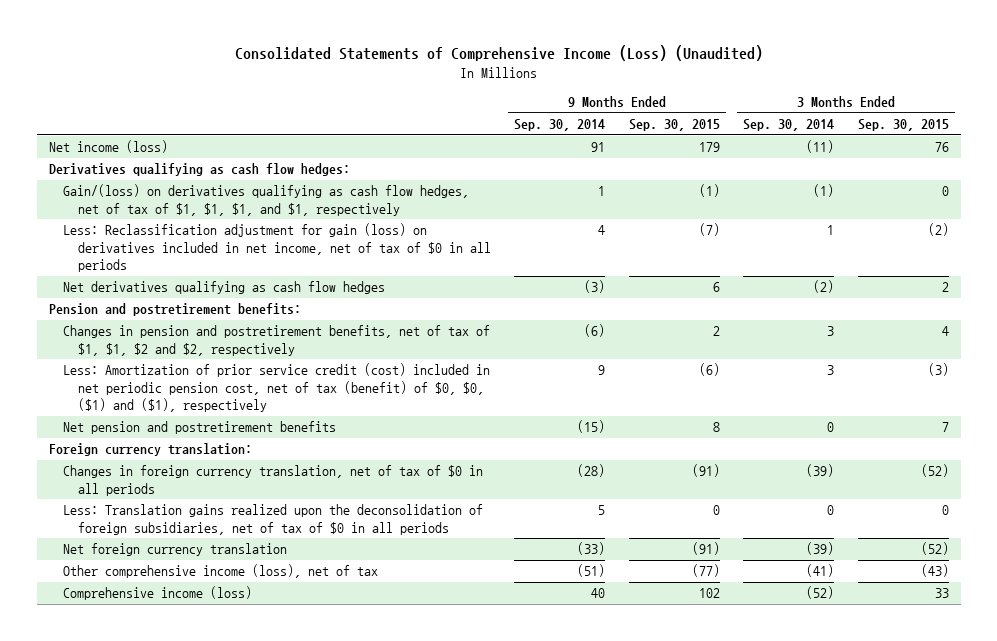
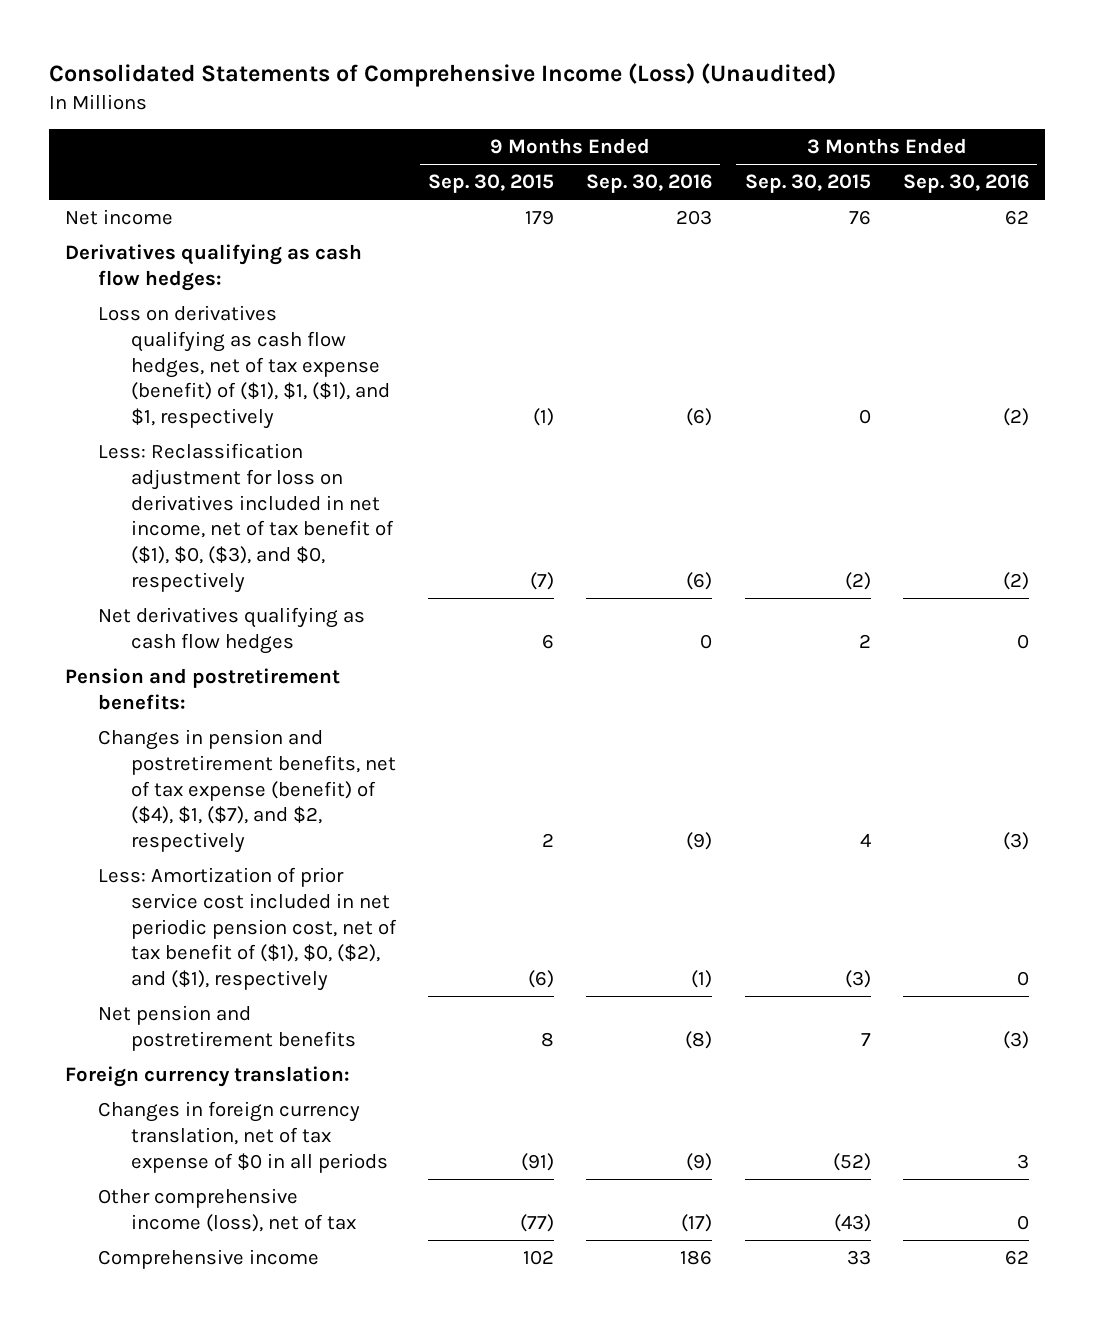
[514,119,606,132] Sep. 30, 2014 -> none
[743,119,835,132] Sep. 30, 2014 -> none
none -> [586,174,713,194] Sep. 30, 2016
none -> [902,174,1029,194] Sep. 30, 2016
[48,140,168,154] Net income (loss) -> [65,209,174,226] Net income
[63,184,470,216] Gain/(loss) on derivatives qualifying as cash flow hedges, net of tax of $1, $1, $1, and $1, respectively -> [98,305,390,430] Loss on derivatives qualifying as cash flow hedges, net of tax expense (benefit) of ($1), $1, ($1), and $1, respectively
[63,223,491,273] Less: Reclassification adjustment for gain (loss) on derivatives included in net income, net of tax of $0 in all periods -> [98,443,394,593] Less: Reclassification adjustment for loss on derivatives included in net income, net of tax benefit of ($1), $0, ($3), and $0, respectively
[63,325,491,356] Changes in pension and postretirement benefits, net of tax of $1, $1, $2 and $2, respectively -> [98,729,396,854] Changes in pension and postretirement benefits, net of tax expense (benefit) of ($4), $1, ($7), and $2, respectively
[63,363,491,413] Less: Amortization of prior service credit (cost) included in net periodic pension cost, net of tax (benefit) of $0, $0, ($1) and ($1), respectively -> [98,867,397,992] Less: Amortization of prior service cost included in net periodic pension cost, net of tax benefit of ($1), $0, ($2), and ($1), respectively
[63,504,484,535] Less: Translation gains realized upon the deconsolidation of foreign subsidiaries, net of tax of $0 in all periods -> none
[63,543,288,557] Net foreign currency translation -> none
[63,465,484,496] Changes in foreign currency translation, net of tax of $0 in all periods -> [98,1101,388,1173] Changes in foreign currency translation, net of tax expense of $0 in all periods
[63,586,253,601] Comprehensive income (loss) -> [98,1249,320,1270] Comprehensive income

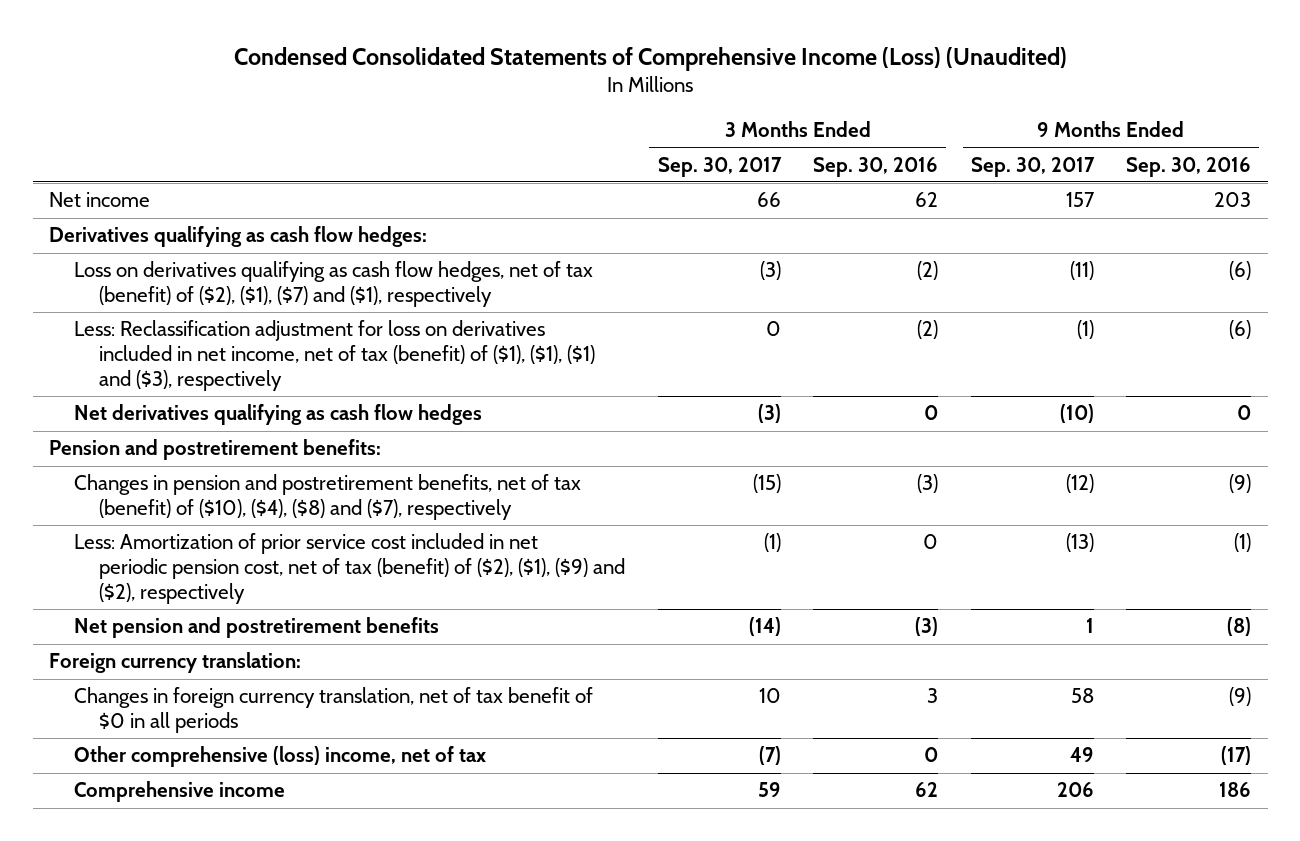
[49,62,837,87] Consolidated Statements of Comprehensive Income (Loss) (Unaudited) -> [234,46,1068,71] Condensed Consolidated Statements of Comprehensive Income (Loss) (Unaudited)
[427,174,554,194] Sep. 30, 2015 -> none
[744,174,871,194] Sep. 30, 2015 -> none
none -> [657,156,782,177] Sep. 30, 2017
none -> [970,156,1095,177] Sep. 30, 2017
[98,305,390,430] Loss on derivatives qualifying as cash flow hedges, net of tax expense (benefit) of ($1), $1, ($1), and $1, respectively -> [74,261,594,308] Loss on derivatives qualifying as cash flow hedges, net of tax (benefit) of ($2), ($1), ($7) and ($1), respectively
[98,443,394,593] Less: Reclassification adjustment for loss on derivatives included in net income, net of tax benefit of ($1), $0, ($3), and $0, respectively -> [74,320,595,392] Less: Reclassification adjustment for loss on derivatives included in net income, net of tax (benefit) of ($1), ($1), ($1) and ($3), respectively
[98,729,396,854] Changes in pension and postretirement benefits, net of tax expense (benefit) of ($4), $1, ($7), and $2, respectively -> [74,474,582,521] Changes in pension and postretirement benefits, net of tax (benefit) of ($10), ($4), ($8) and ($7), respectively
[98,867,397,992] Less: Amortization of prior service cost included in net periodic pension cost, net of tax benefit of ($1), $0, ($2), and ($1), respectively -> [74,533,625,605] Less: Amortization of prior service cost included in net periodic pension cost, net of tax (benefit) of ($2), ($1), ($9) and ($2), respectively
[98,1101,388,1173] Changes in foreign currency translation, net of tax expense of $0 in all periods -> [74,687,594,734] Changes in foreign currency translation, net of tax benefit of $0 in all periods
[98,1188,356,1232] Other comprehensive income (loss), net of tax -> [74,746,487,768] Other comprehensive (loss) income, net of tax

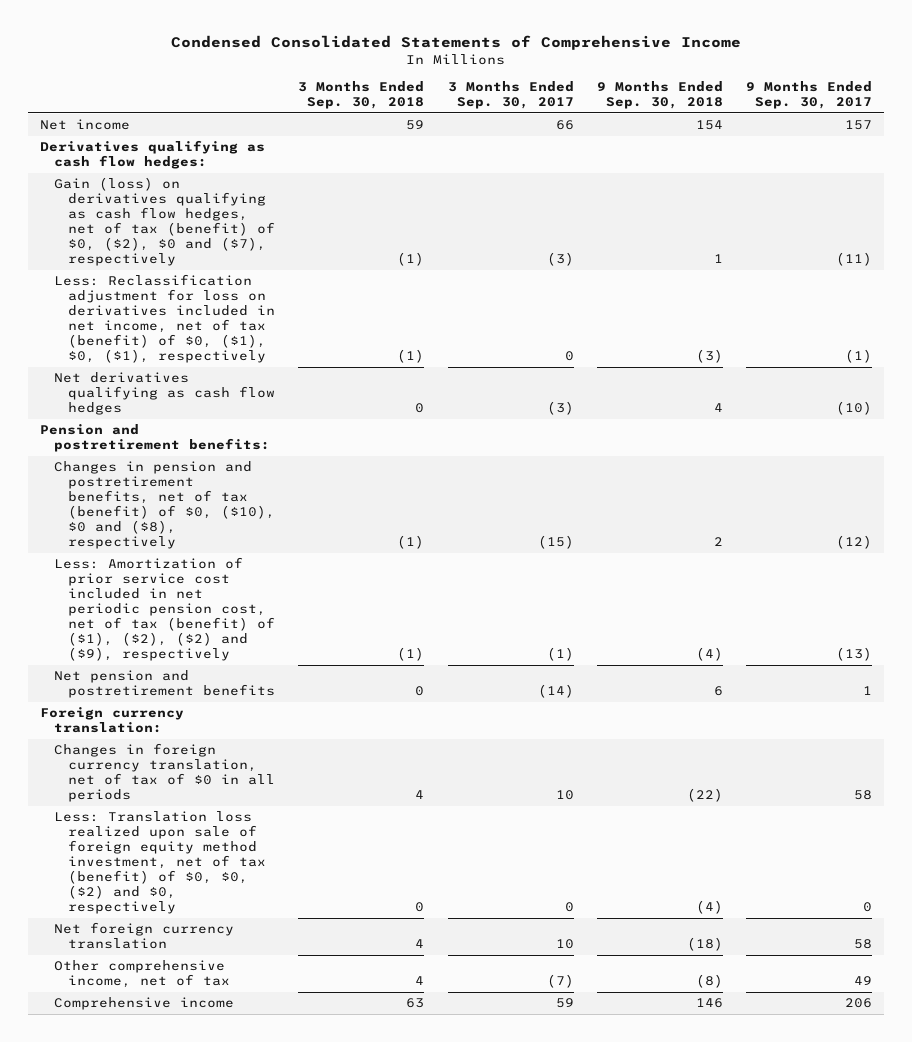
[234,46,1068,71] Condensed Consolidated Statements of Comprehensive Income (Loss) (Unaudited) -> [171,35,742,51] Condensed Consolidated Statements of Comprehensive Income
[813,156,939,177] Sep. 30, 2016 -> none
[1126,156,1252,177] Sep. 30, 2016 -> none
none -> [298,81,425,110] 3 Months Ended Sep. 30, 2018
none -> [596,81,723,110] 9 Months Ended Sep. 30, 2018
[74,261,594,308] Loss on derivatives qualifying as cash flow hedges, net of tax (benefit) of ($2), ($1), ($7) and ($1), respectively -> [54,177,276,267] Gain (loss) on derivatives qualifying as cash flow hedges, net of tax (benefit) of $0, ($2), $0 and ($7), respectively
[74,320,595,392] Less: Reclassification adjustment for loss on derivatives included in net income, net of tax (benefit) of ($1), ($1), ($1) and ($3), respectively -> [54,274,276,364] Less: Reclassification adjustment for loss on derivatives included in net income, net of tax (benefit) of $0, ($1), $0, ($1), respectively
[74,474,582,521] Changes in pension and postretirement benefits, net of tax (benefit) of ($10), ($4), ($8) and ($7), respectively -> [54,461,276,550] Changes in pension and postretirement benefits, net of tax (benefit) of $0, ($10), $0 and ($8), respectively
[74,533,625,605] Less: Amortization of prior service cost included in net periodic pension cost, net of tax (benefit) of ($2), ($1), ($9) and ($2), respectively -> [54,557,276,662] Less: Amortization of prior service cost included in net periodic pension cost, net of tax (benefit) of ($1), ($2), ($2) and ($9), respectively
none -> [54,743,276,803] Changes in foreign currency translation, net of tax of $0 in all periods
none -> [54,811,267,915] Less: Translation loss realized upon sale of foreign equity method investment, net of tax (benefit) of $0, $0, ($2) and $0, respectively
[74,687,594,734] Changes in foreign currency translation, net of tax benefit of $0 in all periods -> [54,922,235,950] Net foreign currency translation
[74,746,487,768] Other comprehensive (loss) income, net of tax -> [54,960,231,989] Other comprehensive income, net of tax

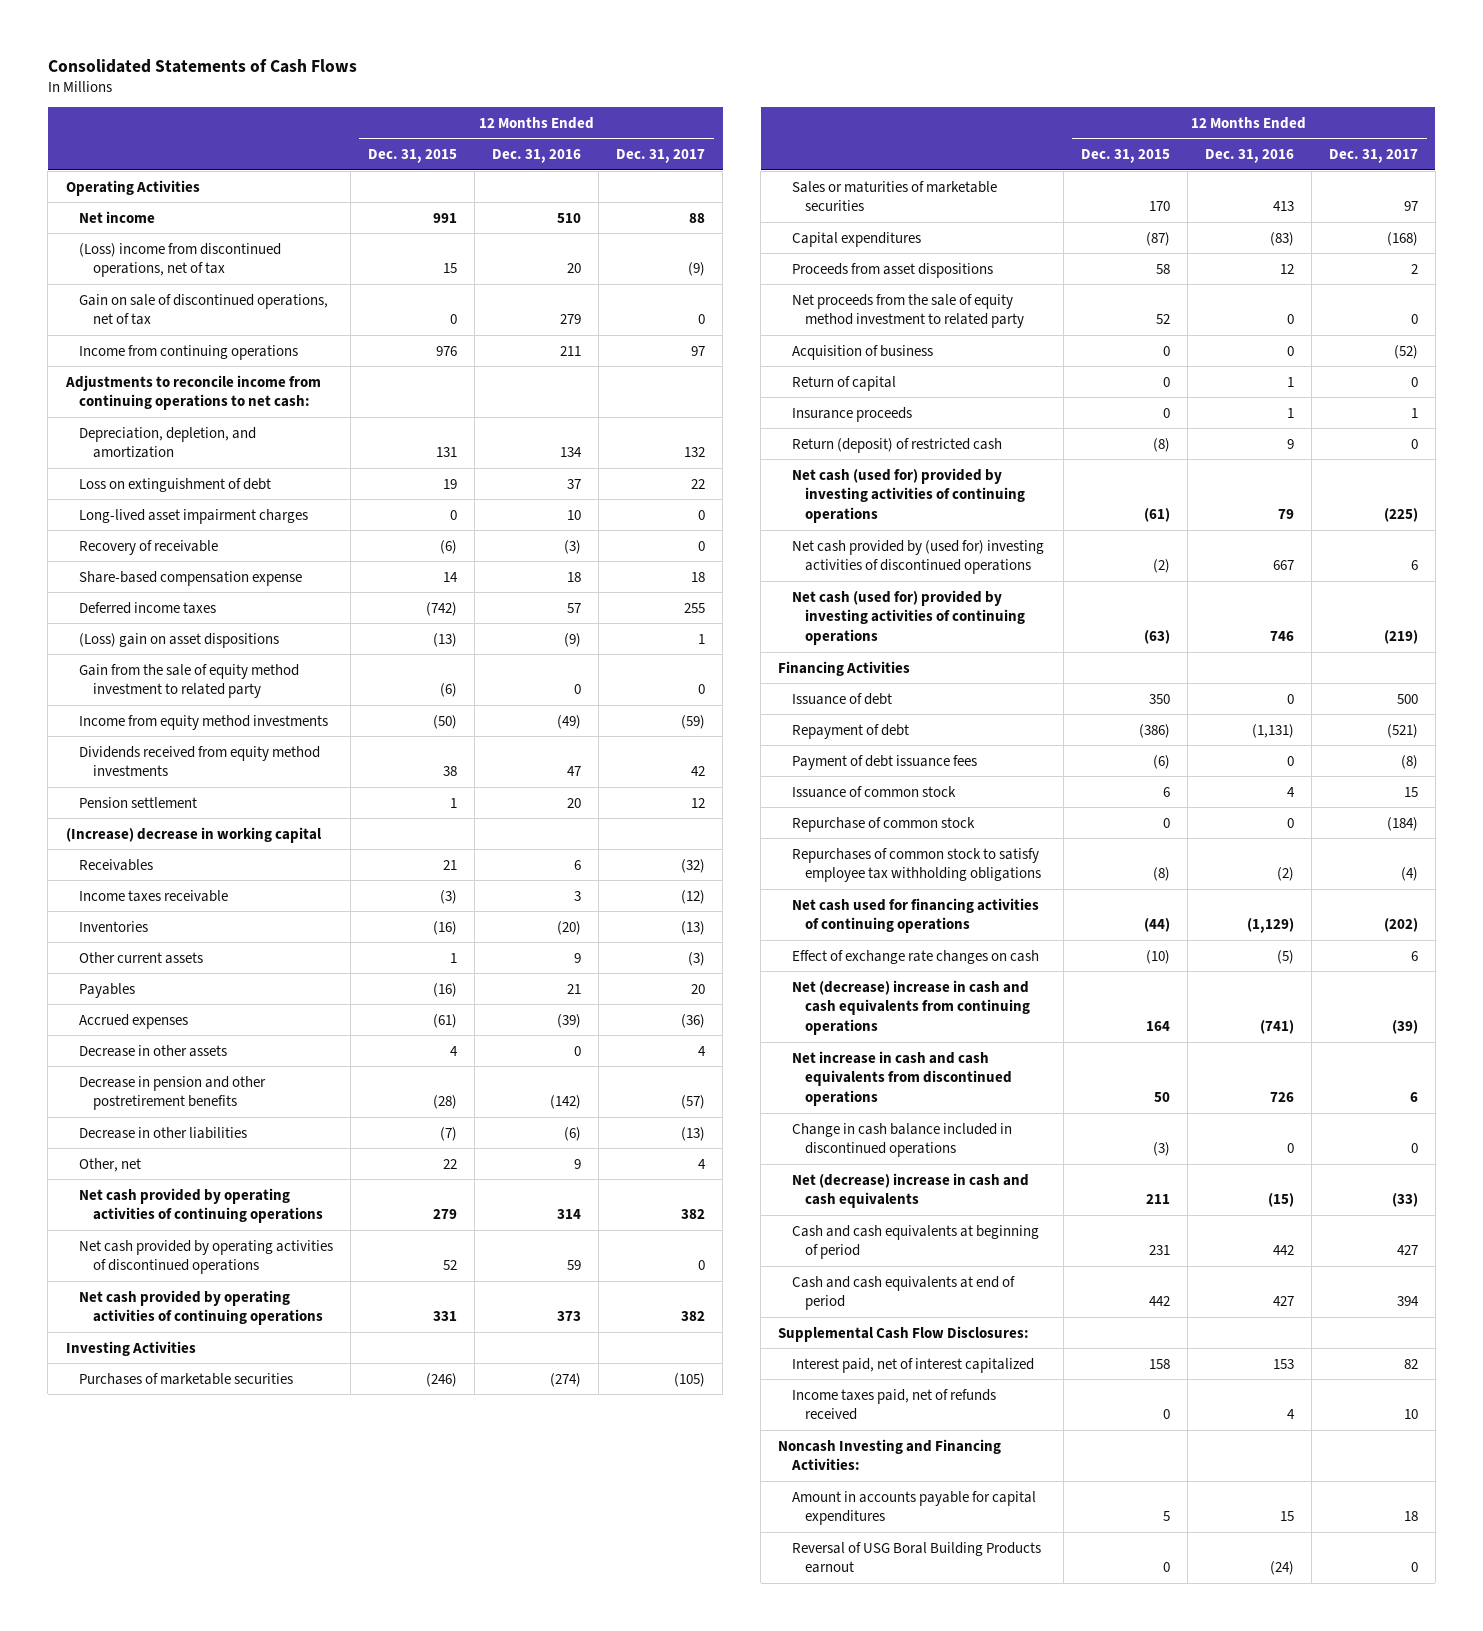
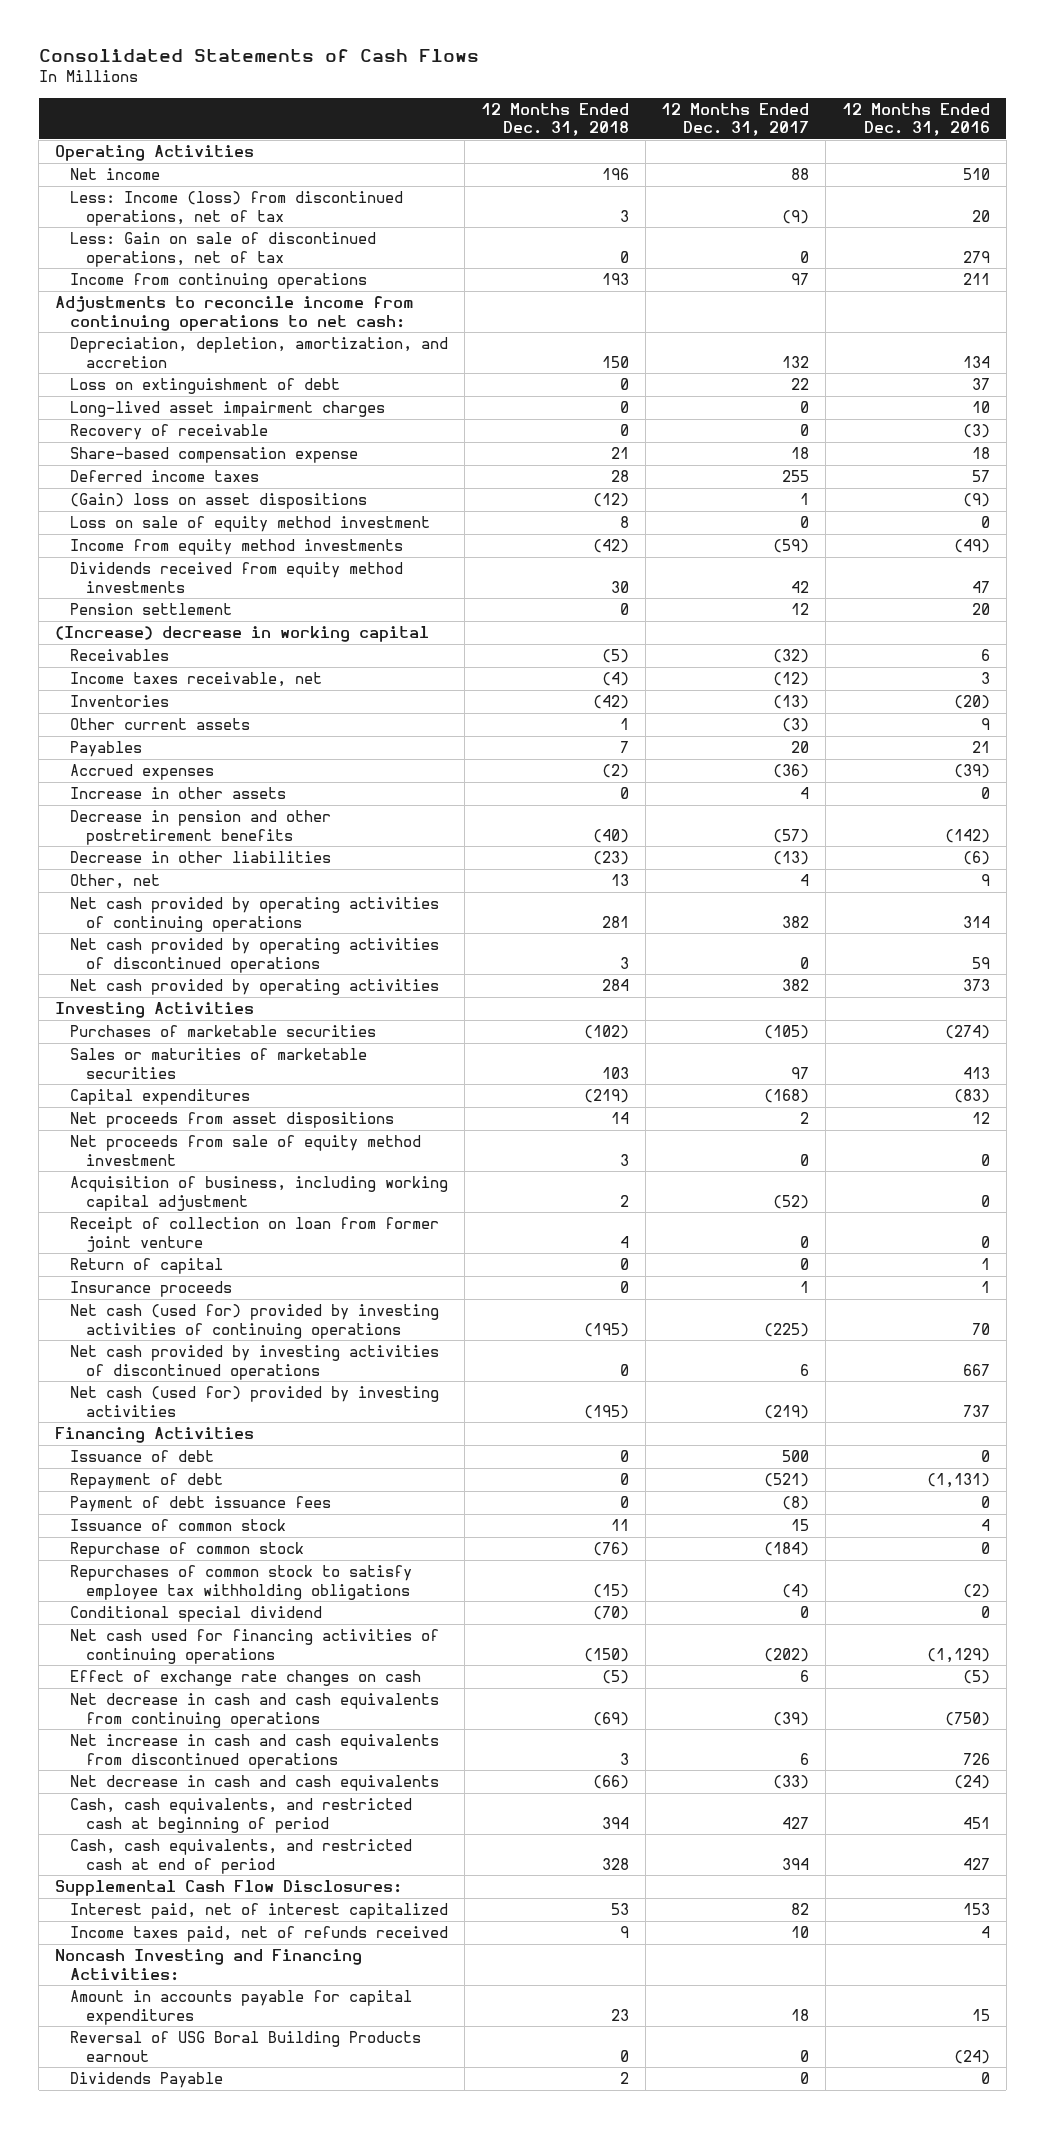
[368,149,458,164] Dec. 31, 2015 -> none
none -> [480,102,629,137] 12 Months Ended Dec. 31, 2018
[79,242,282,278] (Loss) income from discontinued operations, net of tax -> [70,191,404,226] Less: Income (loss) from discontinued operations, net of tax
[79,293,329,326] Gain on sale of discontinued operations, net of tax -> [70,232,377,267] Less: Gain on sale of discontinued operations, net of tax
[79,426,257,459] Depreciation, depletion, and amortization -> [70,337,449,368] Depreciation, depletion, amortization, and accretion
[79,663,300,699] Gain from the sale of equity method investment to related party -> none
[79,632,280,648] (Loss) gain on asset dispositions -> [70,493,368,510] (Gain) loss on asset dispositions
none -> [70,516,431,533] Loss on sale of equity method investment
[79,889,229,902] Income taxes receivable -> [70,672,323,688] Income taxes receivable, net
[79,1044,228,1057] Decrease in other assets -> [70,787,287,800] Increase in other assets
[79,1289,323,1326] Net cash provided by operating activities of continuing operations -> [70,979,440,996] Net cash provided by operating activities
[791,344,933,360] Acquisition of business -> none
[791,262,993,278] Proceeds from asset dispositions -> [70,1112,395,1129] Net proceeds from asset dispositions
[791,293,1025,329] Net proceeds from the sale of equity method investment to related party -> [70,1135,422,1166] Net proceeds from sale of equity method investment
none -> [70,1176,449,1211] Acquisition of business, including working capital adjustment
none -> [70,1217,440,1252] Receipt of collection on loan from former joint venture
[791,437,1002,453] Return (deposit) of restricted cash -> none
[1277,509,1294,520] 79 -> [971,1322,990,1335] 70
[791,539,1044,575] Net cash provided by (used for) investing activities of discontinued operations -> [70,1345,440,1380] Net cash provided by investing activities of discontinued operations
[791,589,1026,646] Net cash (used for) provided by investing activities of continuing operations -> [70,1386,440,1417] Net cash (used for) provided by investing activities
[1269,631,1294,642] 746 -> [962,1404,990,1417] 737
none -> [70,1606,323,1623] Conditional special dividend
[791,979,1031,1036] Net (decrease) increase in cash and cash equivalents from continuing operations -> [70,1693,440,1728] Net decrease in cash and cash equivalents from continuing operations
[1259,1020,1294,1035] (741) -> [944,1711,990,1726] (750)
[791,1122,1012,1158] Change in cash balance included in discontinued operations -> none
[791,1172,1029,1209] Net (decrease) increase in cash and cash equivalents -> [70,1775,440,1792] Net decrease in cash and cash equivalents
[1267,1193,1294,1208] (15) -> [953,1775,990,1790] (24)
[791,1224,1039,1260] Cash and cash equivalents at beginning of period -> [70,1798,413,1833] Cash, cash equivalents, and restricted cash at beginning of period
[1272,1245,1294,1256] 442 -> [962,1816,990,1829] 451
[791,1275,1015,1311] Cash and cash equivalents at end of period -> [70,1839,413,1874] Cash, cash equivalents, and restricted cash at end of period
none -> [70,2072,224,2089] Dividends Payable

